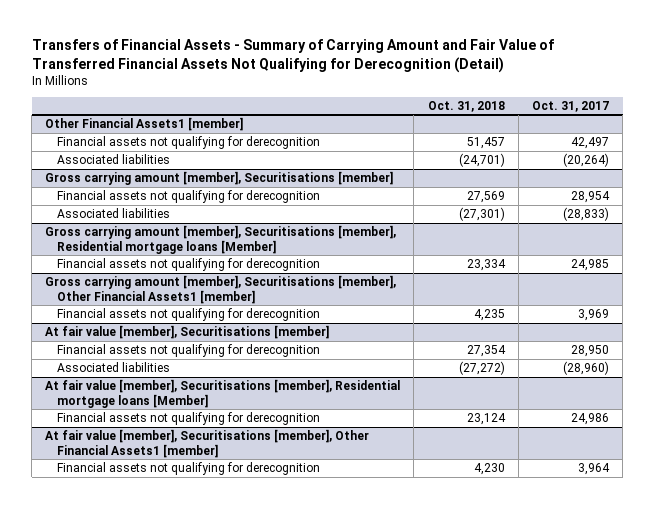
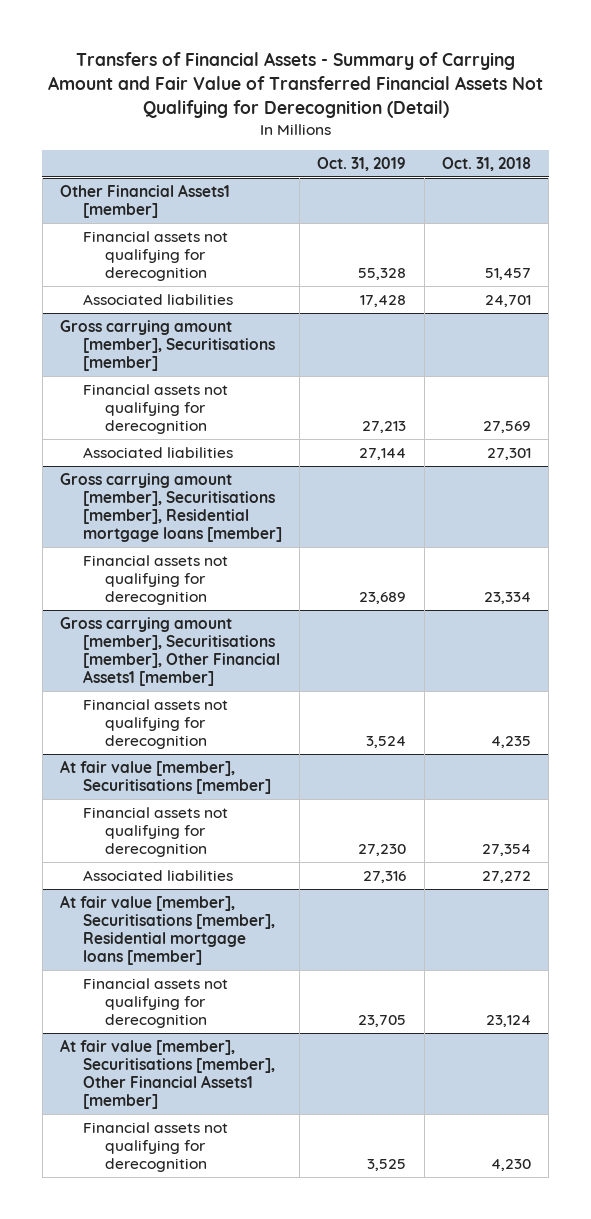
[532,100,610,112] Oct. 31, 2017 -> none
none -> [317,156,407,171] Oct. 31, 2019
[458,153,505,168] (24,701) -> [484,294,531,307] 24,701
[458,207,505,222] (27,301) -> [486,447,531,460] 27,301
[45,225,397,254] Gross carrying amount [member], Securitisations [member], Residential mortgage loans [Member] -> [60,472,282,543] Gross carrying amount [member], Securitisations [member], Residential mortgage loans [member]
[458,361,505,376] (27,272) -> [481,870,531,883] 27,272
[45,379,401,408] At fair value [member], Securitisations [member], Residential mortgage loans [Member] -> [60,894,275,966] At fair value [member], Securitisations [member], Residential mortgage loans [member]

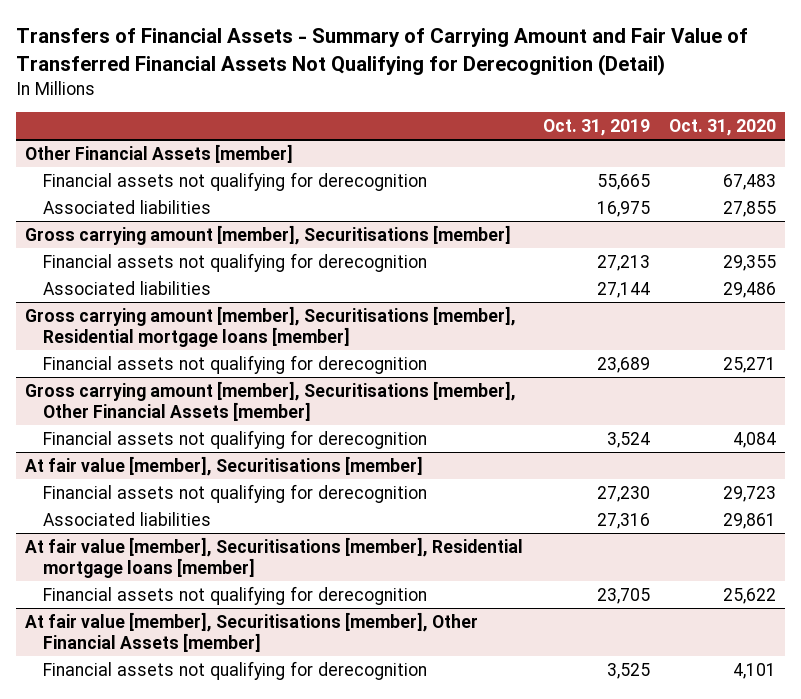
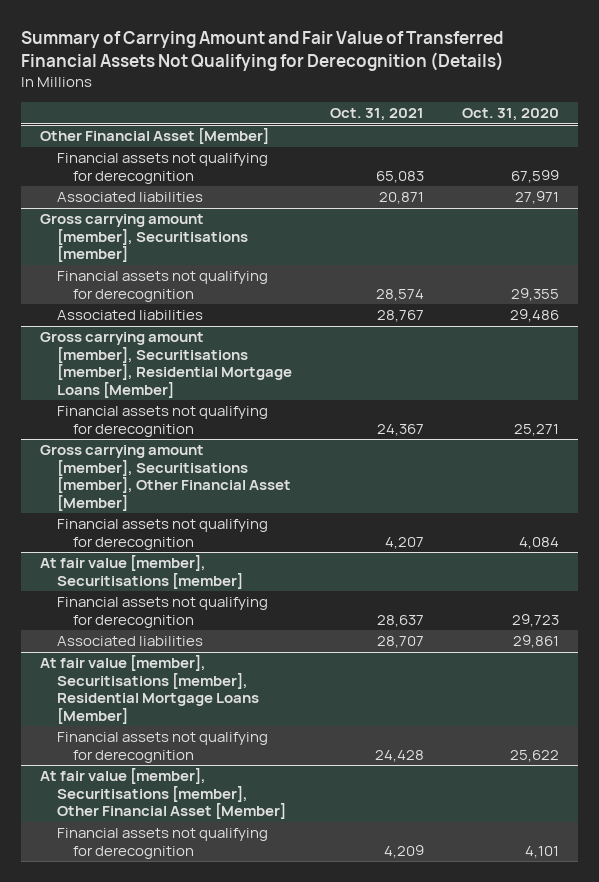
[15,28,748,76] Transfers of Financial Assets - Summary of Carrying Amount and Fair Value of Transferred Financial Assets Not Qualifying for Derecognition (Detail) -> [21,31,505,72] Summary of Carrying Amount and Fair Value of Transferred Financial Assets Not Qualifying for Derecognition (Details)
[542,119,650,137] Oct. 31, 2019 -> none
none -> [329,108,424,122] Oct. 31, 2021
[25,143,294,163] Other Financial Assets [member] -> [40,128,270,145] Other Financial Asset [Member]
[722,173,776,190] 67,483 -> [511,169,560,183] 67,599
[722,200,776,217] 27,855 -> [515,191,560,205] 27,971
[25,305,517,348] Gross carrying amount [member], Securitisations [member], Residential mortgage loans [member] -> [40,332,292,398] Gross carrying amount [member], Securitisations [member], Residential Mortgage Loans [Member]
[25,380,517,422] Gross carrying amount [member], Securitisations [member], Other Financial Assets [member] -> [40,445,291,511] Gross carrying amount [member], Securitisations [member], Other Financial Asset [Member]
[25,536,524,579] At fair value [member], Securitisations [member], Residential mortgage loans [member] -> [40,655,259,724] At fair value [member], Securitisations [member], Residential Mortgage Loans [Member]
[25,611,479,653] At fair value [member], Securitisations [member], Other Financial Assets [member] -> [40,768,286,820] At fair value [member], Securitisations [member], Other Financial Asset [Member]

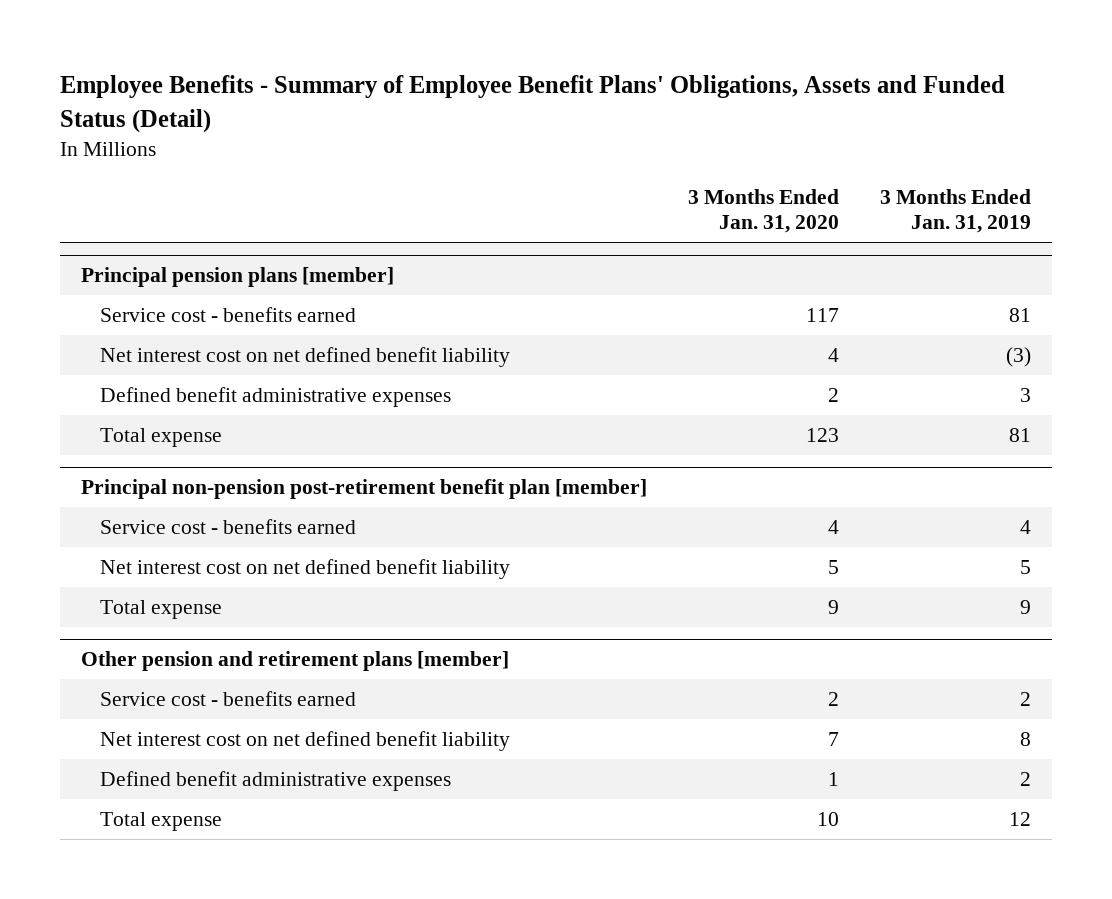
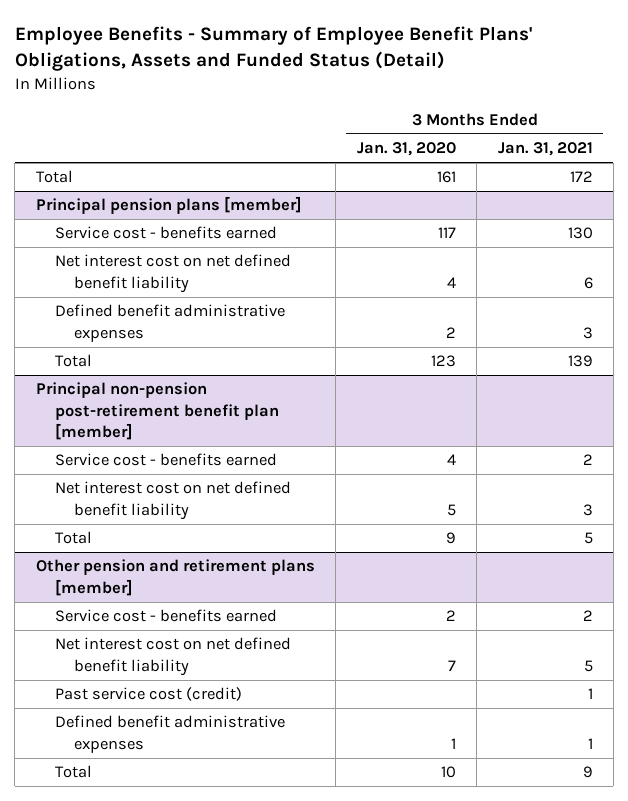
[880,189,1032,234] 3 Months Ended Jan. 31, 2019 -> none
none -> [497,142,593,157] Jan. 31, 2021
none -> [35,170,73,184] Total
[99,427,222,447] Total expense -> [55,354,93,368] Total
[99,599,222,619] Total expense -> [55,531,93,545] Total
none -> [55,687,243,702] Past service cost (credit)
[99,811,222,831] Total expense -> [55,765,93,779] Total

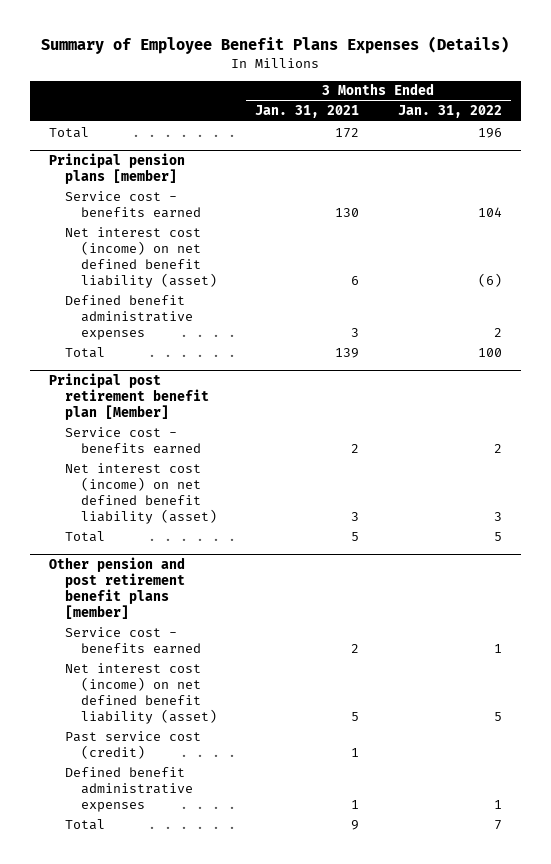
[14,26,532,72] Employee Benefits - Summary of Employee Benefit Plans' Obligations, Assets and Funded Status (Detail) -> [41,36,510,55] Summary of Employee Benefit Plans Expenses (Details)
[356,142,456,157] Jan. 31, 2020 -> none
none -> [397,105,502,119] Jan. 31, 2022
[55,254,292,293] Net interest cost on net defined benefit liability -> [65,226,218,288] Net interest cost (income) on net defined benefit liability (asset)
[35,382,280,440] Principal non-pension post-retirement benefit plan [member] -> [49,372,210,420] Principal post retirement benefit plan [Member]
[55,481,292,520] Net interest cost on net defined benefit liability -> [65,462,218,524] Net interest cost (income) on net defined benefit liability (asset)
[35,559,315,596] Other pension and retirement plans [member] -> [49,556,186,619] Other pension and post retirement benefit plans [member]
[55,637,292,676] Net interest cost on net defined benefit liability -> [65,662,218,724] Net interest cost (income) on net defined benefit liability (asset)

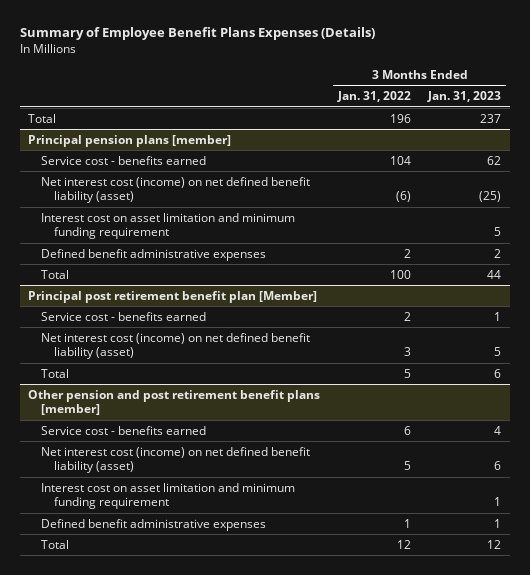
[255,105,360,119] Jan. 31, 2021 -> none
none -> [427,91,502,103] Jan. 31, 2023
none -> [41,212,296,240] Interest cost on asset limitation and minimum funding requirement
[493,643,502,653] 1 -> [403,425,411,435] 6
[65,730,202,759] Past service cost (credit) -> none
none -> [41,482,296,510] Interest cost on asset limitation and minimum funding requirement
[493,819,502,830] 7 -> [396,539,411,549] 12

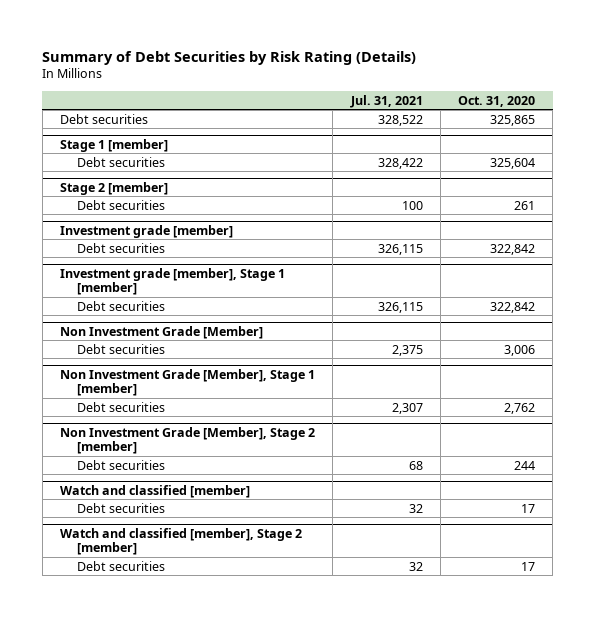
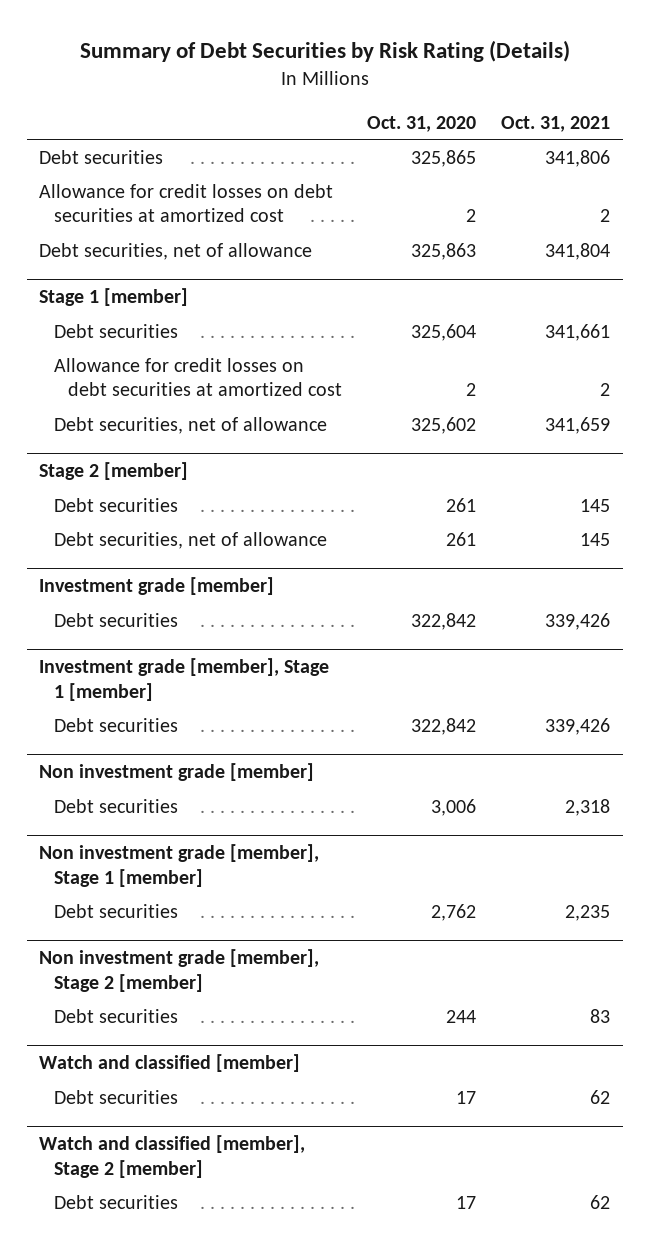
[349,94,423,108] Jul. 31, 2021 -> none
none -> [501,115,611,132] Oct. 31, 2021
none -> [39,183,334,223] Allowance for credit losses on debt securities at amortized cost
none -> [39,242,313,260] Debt securities, net of allowance
none -> [53,357,343,397] Allowance for credit losses on debt securities at amortized cost
none -> [53,416,327,434] Debt securities, net of allowance
none -> [53,531,327,549] Debt securities, net of allowance
[59,325,263,339] Non Investment Grade [Member] -> [39,762,315,781] Non investment grade [member]
[59,368,315,397] Non Investment Grade [Member], Stage 1 [member] -> [39,843,320,887] Non investment grade [member], Stage 1 [member]
[59,426,315,455] Non Investment Grade [Member], Stage 2 [member] -> [39,948,320,992] Non investment grade [member], Stage 2 [member]

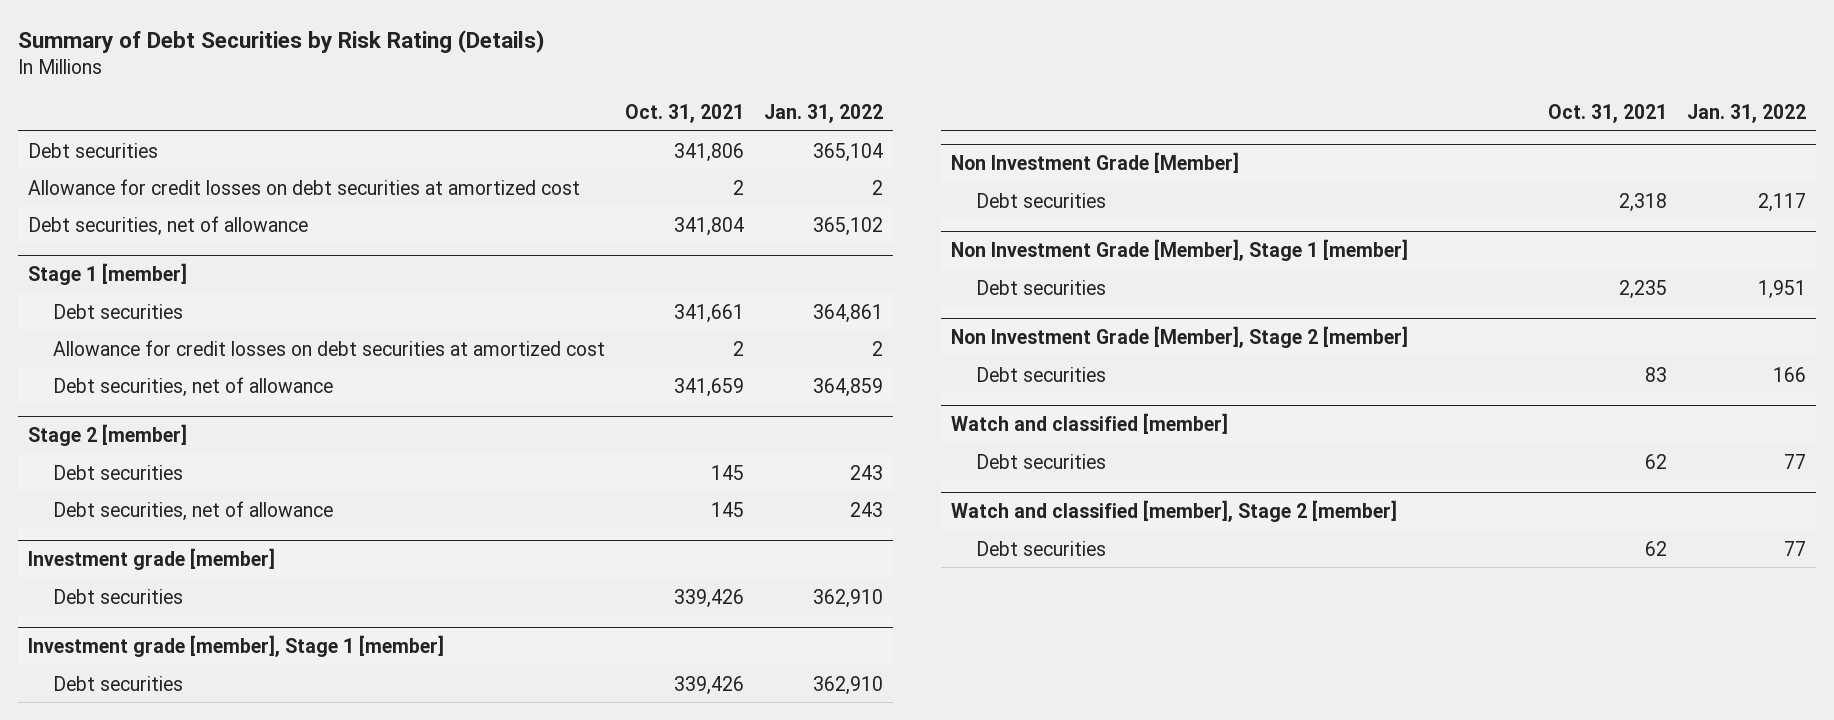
[367,115,477,132] Oct. 31, 2020 -> none
none -> [763,104,883,124] Jan. 31, 2022
[39,762,315,781] Non investment grade [member] -> [951,151,1240,173] Non Investment Grade [Member]
[39,843,320,887] Non investment grade [member], Stage 1 [member] -> [951,238,1409,261] Non Investment Grade [Member], Stage 1 [member]
[39,948,320,992] Non investment grade [member], Stage 2 [member] -> [951,325,1409,348] Non Investment Grade [Member], Stage 2 [member]

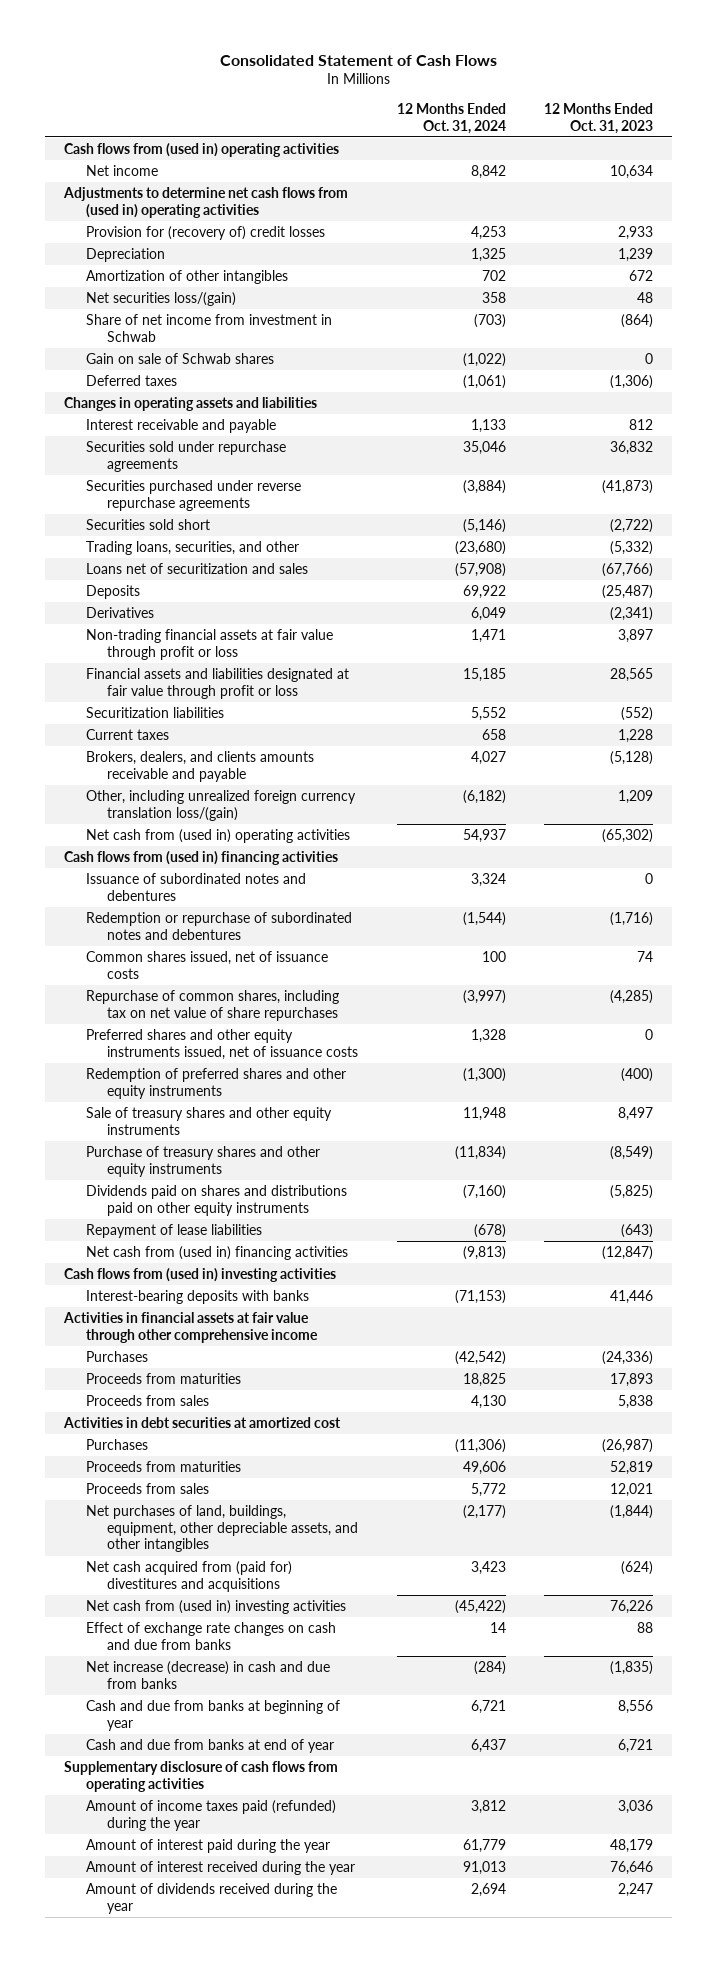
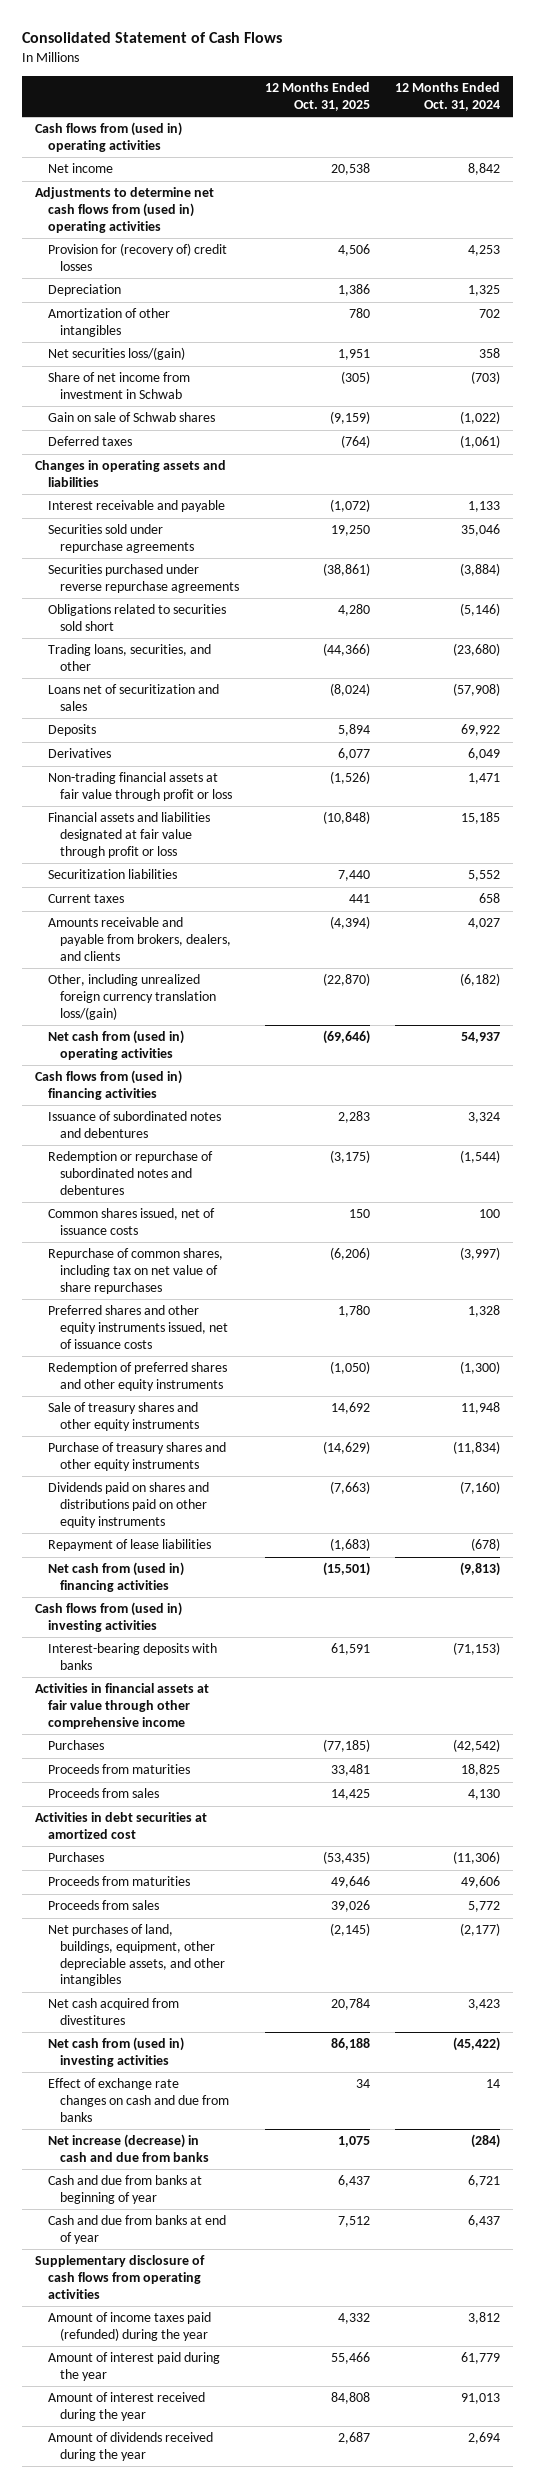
[544,102,654,134] 12 Months Ended Oct. 31, 2023 -> none
none -> [264,82,370,111] 12 Months Ended Oct. 31, 2025
[85,519,210,531] Securities sold short -> [47,604,226,631] Obligations related to securities sold short
[85,751,314,782] Brokers, dealers, and clients amounts receivable and payable -> [47,917,232,961] Amounts receivable and payable from brokers, dealers, and clients
[85,1561,292,1592] Net cash acquired from (paid for) divestitures and acquisitions -> [47,1998,179,2025] Net cash acquired from divestitures

